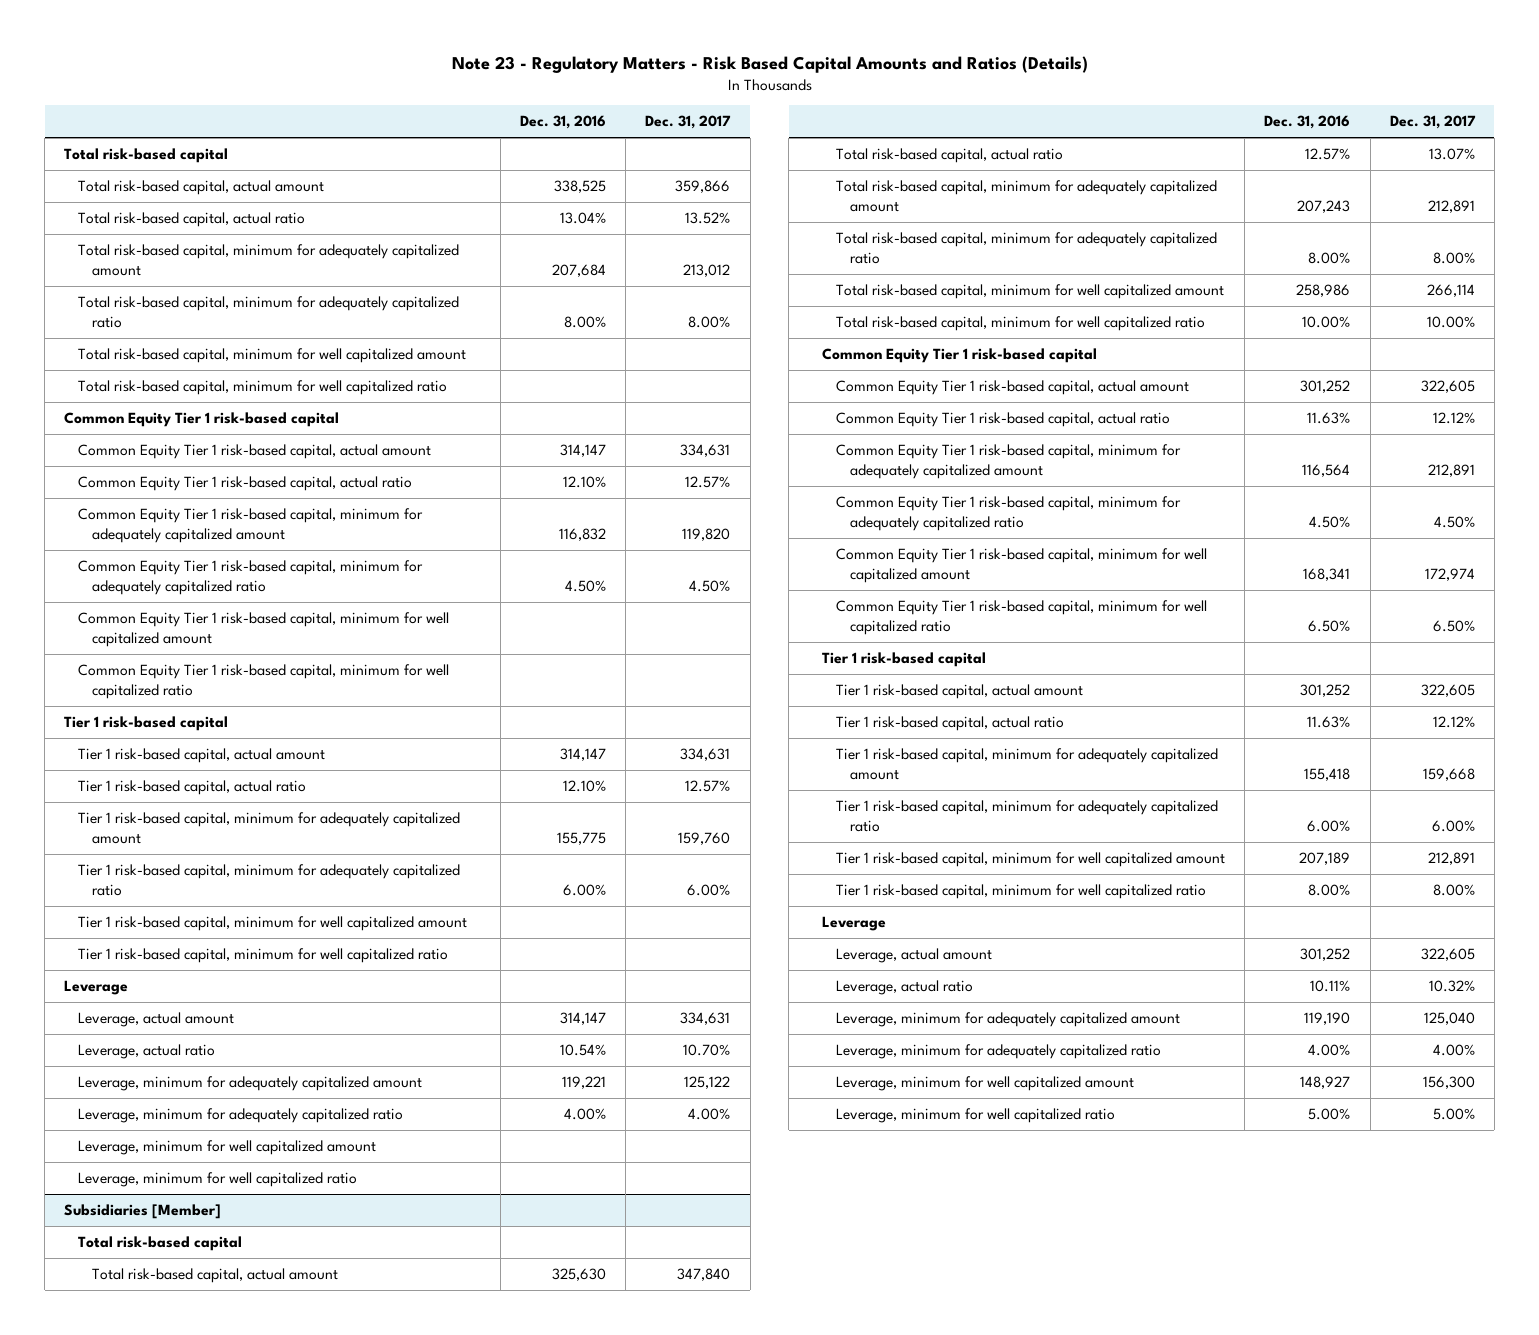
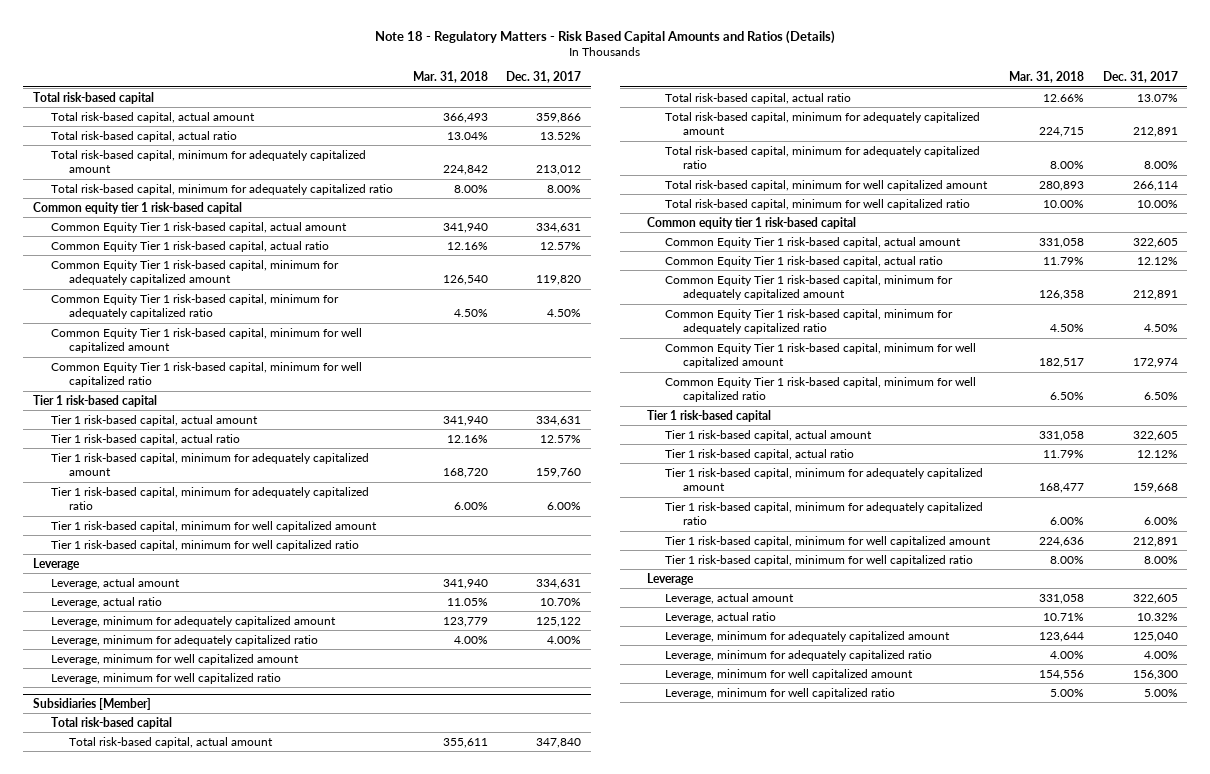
[451,55,1088,73] Note 23 - Regulatory Matters - Risk Based Capital Amounts and Ratios (Details) -> [375,29,836,44] Note 18 - Regulatory Matters - Risk Based Capital Amounts and Ratios (Details)
[520,115,607,130] Dec. 31, 2016 -> none
none -> [412,71,488,84] Mar. 31, 2018
[77,348,466,364] Total risk-based capital, minimum for well capitalized amount -> none
[77,380,447,396] Total risk-based capital, minimum for well capitalized ratio -> none
[64,412,340,428] Common Equity Tier 1 risk-based capital -> [32,201,242,214] Common equity tier 1 risk-based capital
[822,348,1098,364] Common Equity Tier 1 risk-based capital -> [647,216,857,229] Common equity tier 1 risk-based capital

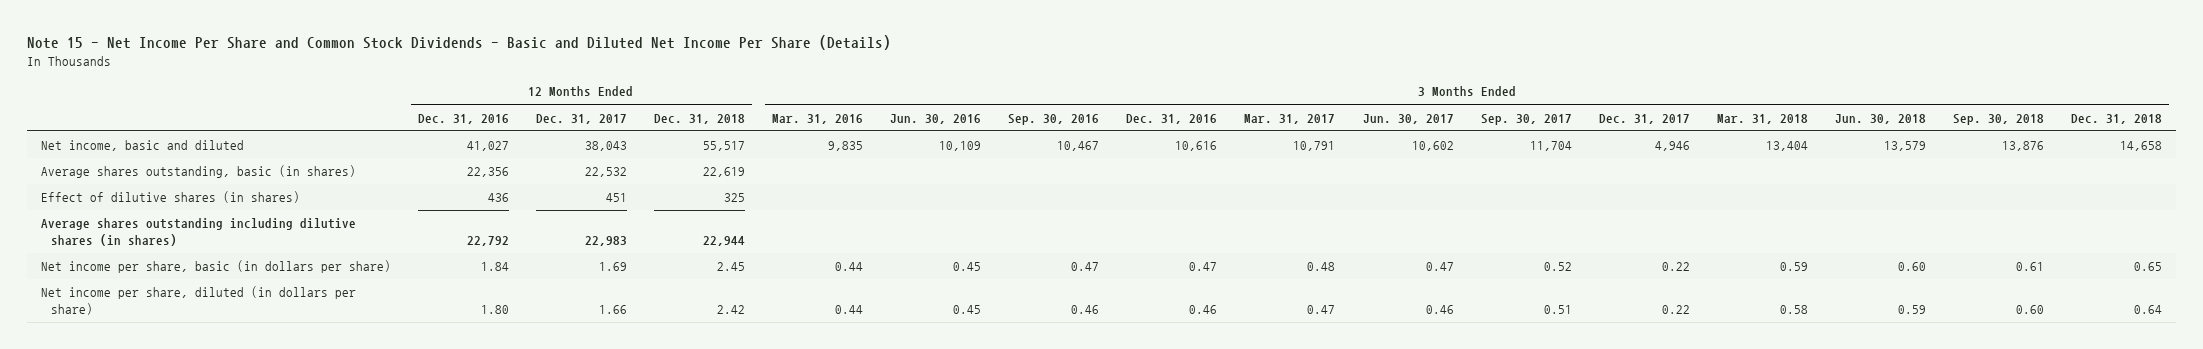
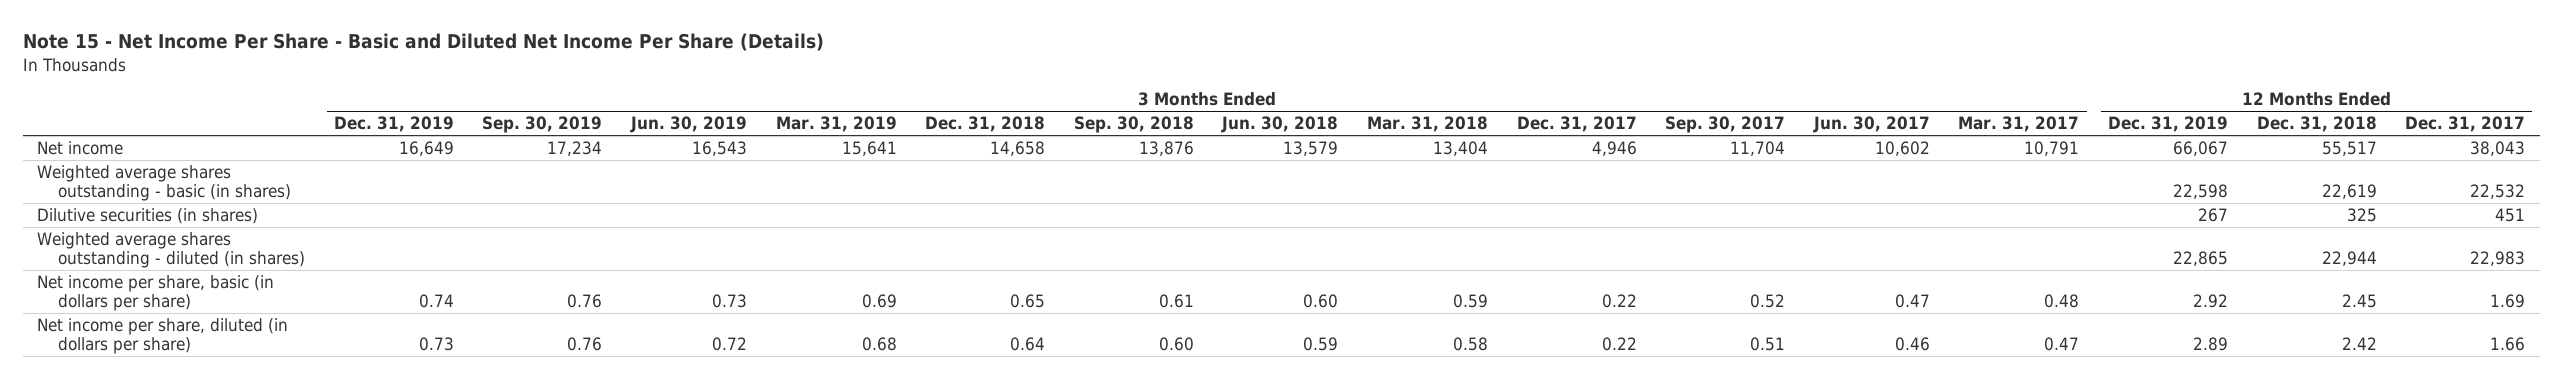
[27,35,892,51] Note 15 - Net Income Per Share and Common Stock Dividends - Basic and Diluted Net Income Per Share (Details) -> [22,33,824,52] Note 15 - Net Income Per Share - Basic and Diluted Net Income Per Share (Details)
[417,113,509,124] Dec. 31, 2016 -> none
[772,113,864,124] Mar. 31, 2016 -> none
[890,113,982,124] Jun. 30, 2016 -> none
[1008,113,1100,125] Sep. 30, 2016 -> none
[1126,113,1218,124] Dec. 31, 2016 -> none
none -> [333,116,454,133] Dec. 31, 2019
none -> [482,116,603,134] Sep. 30, 2019
none -> [630,116,748,134] Jun. 30, 2019
none -> [775,116,897,133] Mar. 31, 2019
none -> [2108,116,2229,133] Dec. 31, 2019
[40,140,244,152] Net income, basic and diluted -> [37,141,124,156] Net income
[40,165,356,179] Average shares outstanding, basic (in shares) -> [37,165,292,202] Weighted average shares outstanding - basic (in shares)
[40,191,300,204] Effect of dilutive shares (in shares) -> [37,208,259,225] Dilutive securities (in shares)
[40,218,356,246] Average shares outstanding including dilutive shares (in shares) -> [37,232,306,269] Weighted average shares outstanding - diluted (in shares)

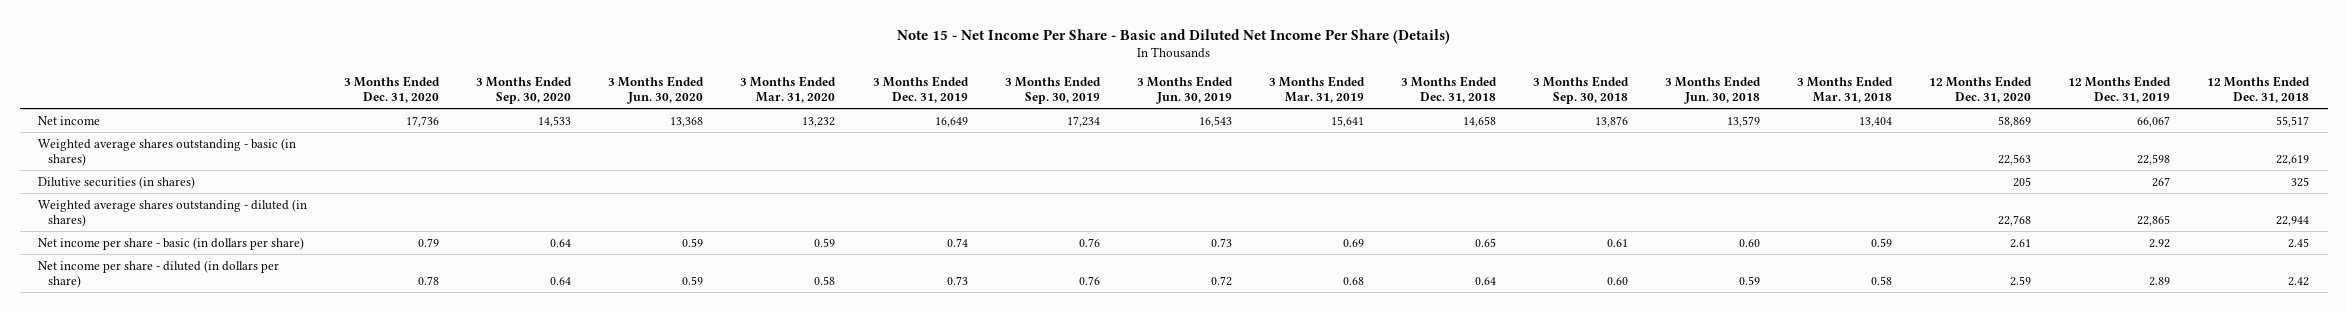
[1516,116,1637,133] Dec. 31, 2017 -> none
[1665,116,1786,134] Sep. 30, 2017 -> none
[1812,116,1930,134] Jun. 30, 2017 -> none
[1958,116,2080,133] Mar. 31, 2017 -> none
[2405,116,2526,133] Dec. 31, 2017 -> none
none -> [344,75,441,103] 3 Months Ended Dec. 31, 2020
none -> [476,75,573,104] 3 Months Ended Sep. 30, 2020
none -> [608,75,705,104] 3 Months Ended Jun. 30, 2020
none -> [740,75,837,103] 3 Months Ended Mar. 31, 2020
none -> [1929,75,2033,103] 12 Months Ended Dec. 31, 2020
[37,275,275,312] Net income per share, basic (in dollars per share) -> [38,236,305,250] Net income per share - basic (in dollars per share)
[37,318,289,355] Net income per share, diluted (in dollars per share) -> [38,259,280,288] Net income per share - diluted (in dollars per share)

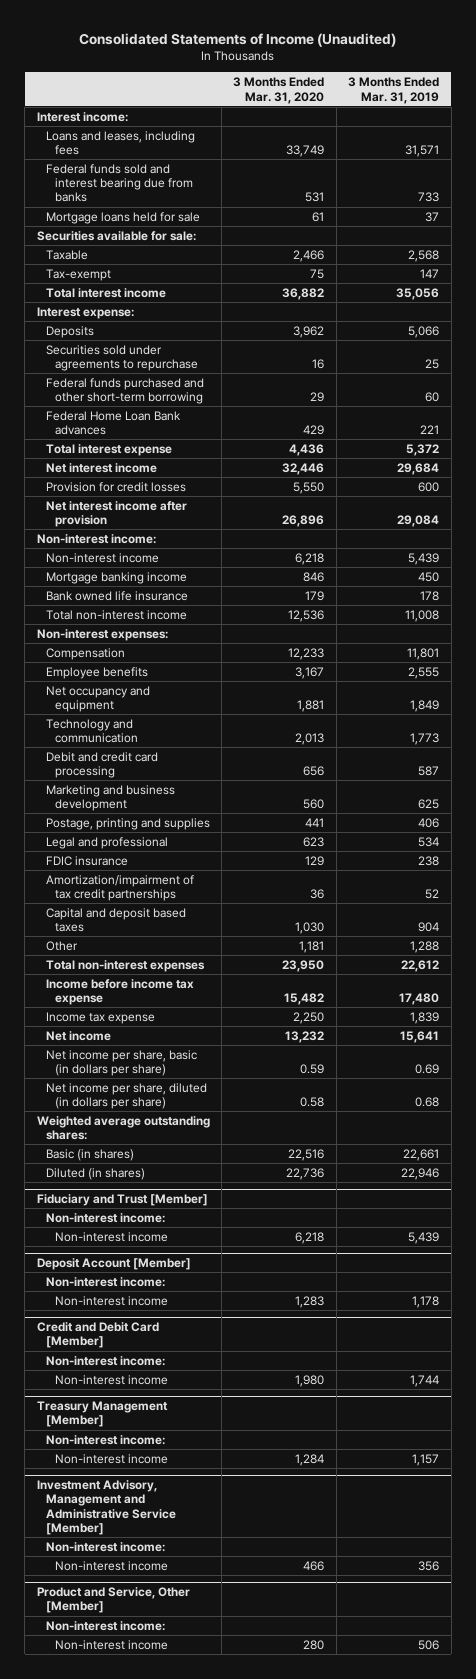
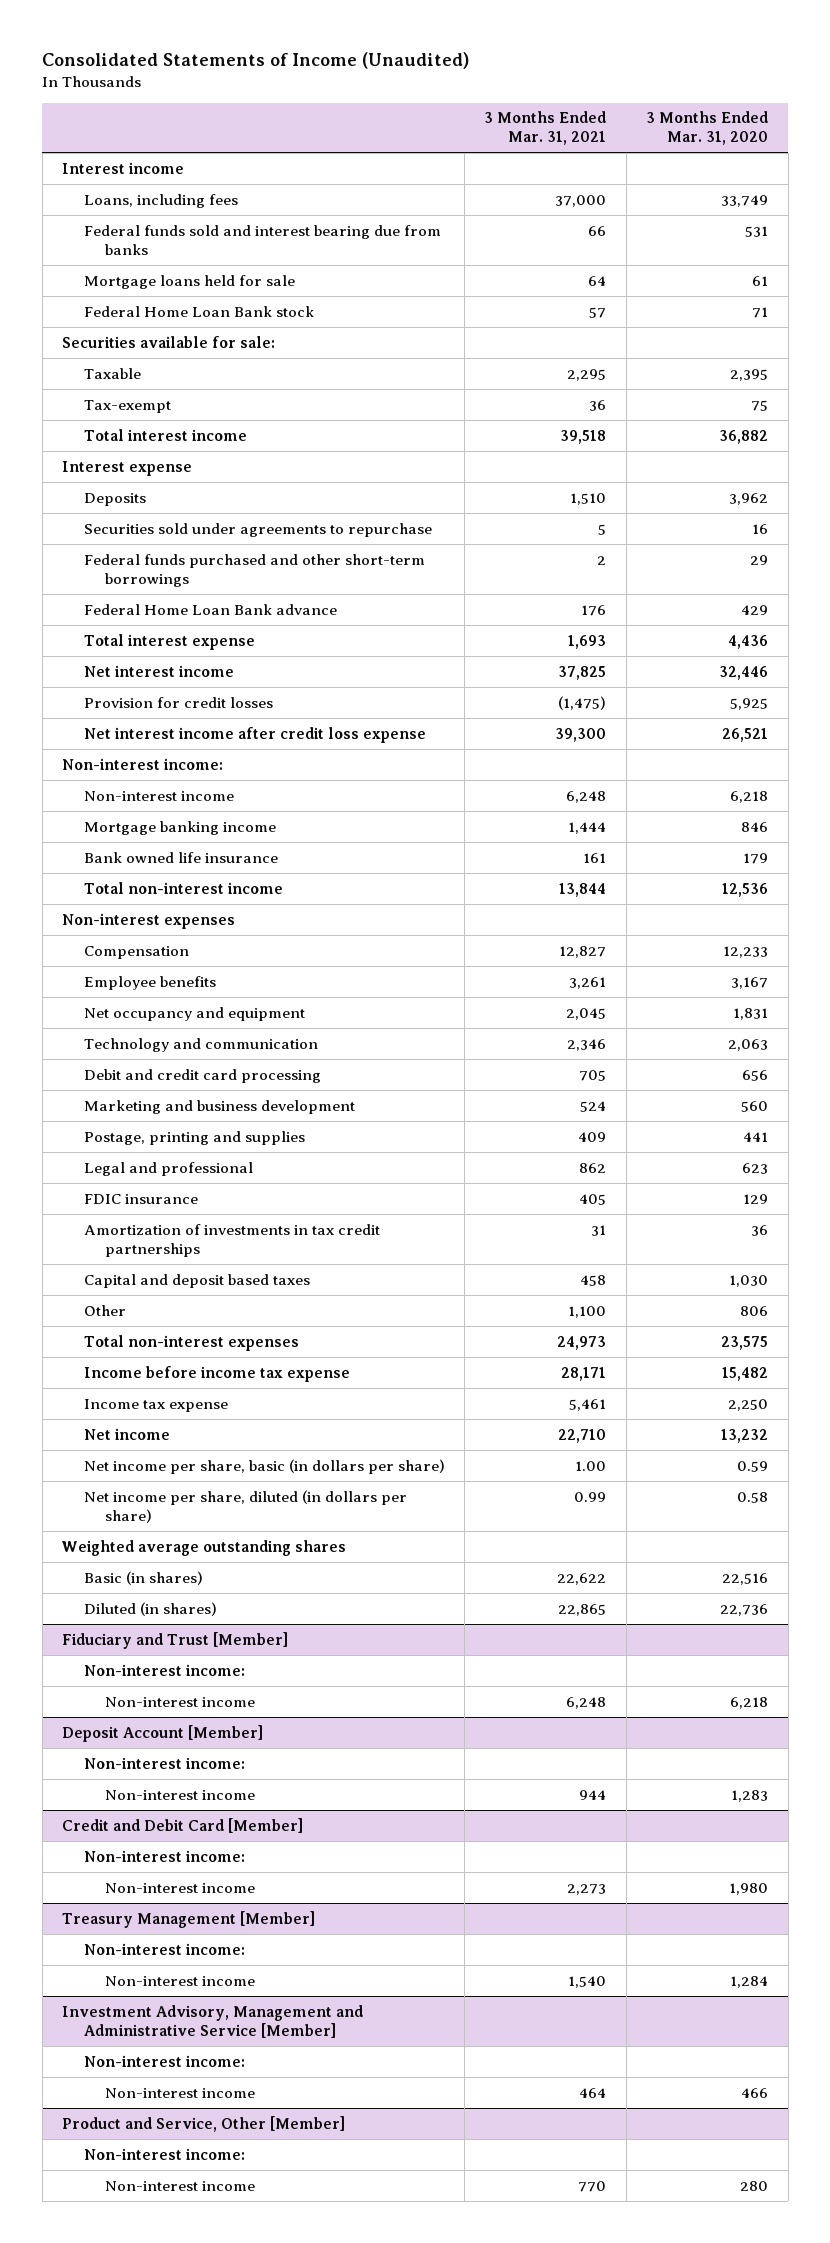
[348,77,440,104] 3 Months Ended Mar. 31, 2019 -> none
none -> [484,111,607,146] 3 Months Ended Mar. 31, 2021
[36,111,128,122] Interest income: -> [62,161,185,174] Interest income
[45,130,195,156] Loans and leases, including fees -> [83,193,238,208] Loans, including fees
none -> [83,305,314,317] Federal Home Loan Bank stock
[293,249,325,262] 2,466 -> [730,368,769,381] 2,395
[36,306,134,319] Interest expense: -> [62,460,193,476] Interest expense
[45,377,204,405] Federal funds purchased and other short-term borrowing -> [83,553,425,587] Federal funds purchased and other short-term borrowings
[45,410,181,436] Federal Home Loan Bank advances -> [83,603,337,615] Federal Home Loan Bank advance
[293,481,325,494] 5,550 -> [730,697,769,710] 5,925
[45,500,187,528] Net interest income after provision -> [83,726,426,743] Net interest income after credit loss expense
[282,515,325,528] 26,896 -> [722,727,769,742] 26,521
[36,628,168,641] Non-interest expenses: -> [62,912,236,929] Non-interest expenses
[297,700,325,713] 1,881 -> [733,1007,769,1020] 1,831
[295,733,325,746] 2,013 -> [728,1038,769,1051] 2,063
[45,874,194,902] Amortization/impairment of tax credit partnerships -> [83,1223,380,1257] Amortization of investments in tax credit partnerships
[299,940,325,953] 1,181 -> [740,1305,769,1316] 806
[282,959,325,972] 23,950 -> [721,1335,769,1350] 23,575
[36,1115,210,1141] Weighted average outstanding shares: -> [62,1539,347,1556] Weighted average outstanding shares

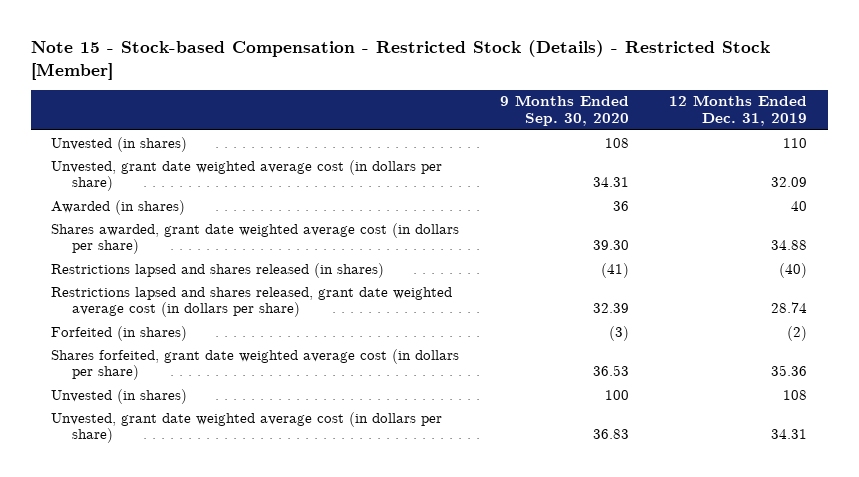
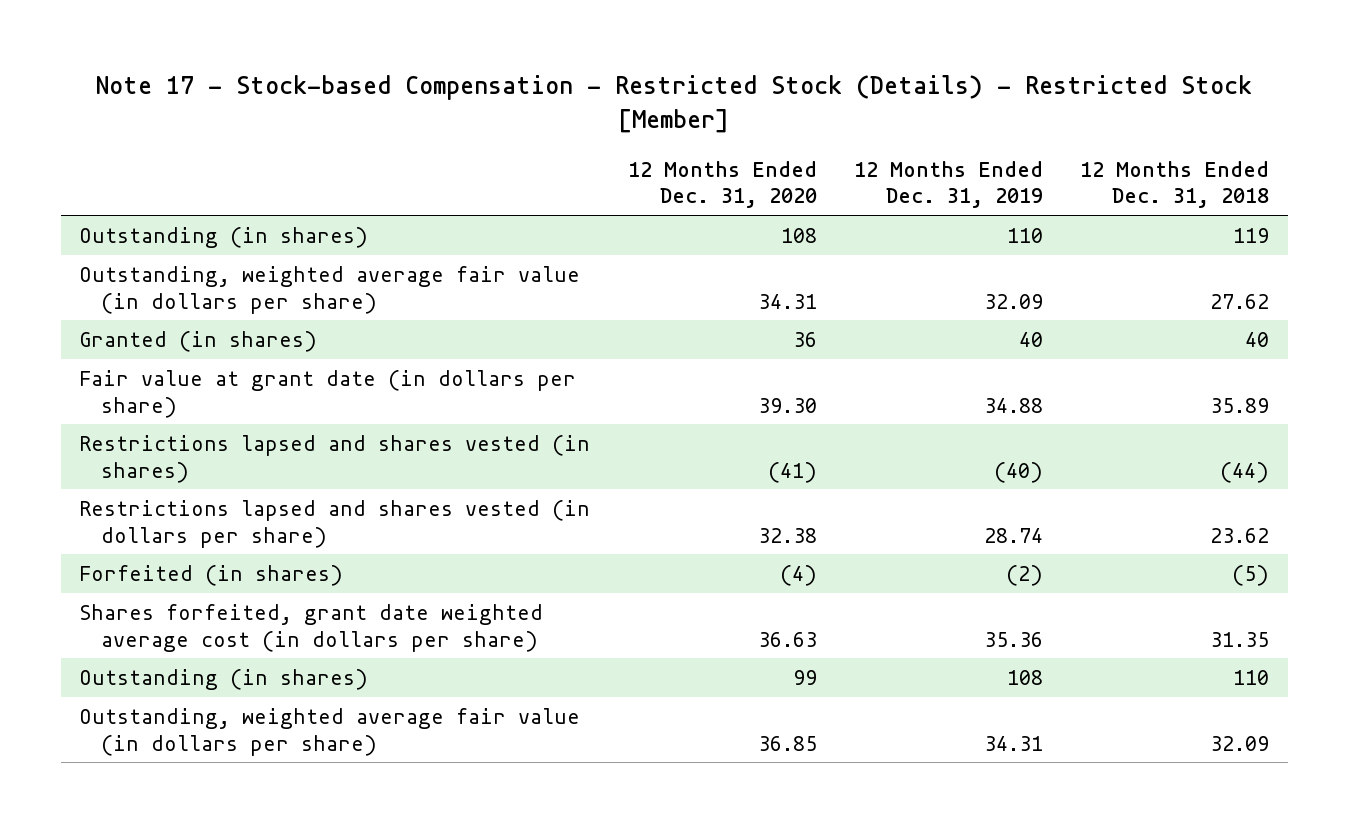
[31,40,771,80] Note 15 - Stock-based Compensation - Restricted Stock (Details) - Restricted Stock [Member] -> [96,75,1253,134] Note 17 - Stock-based Compensation - Restricted Stock (Details) - Restricted Stock [Member]
[499,95,629,126] 9 Months Ended Sep. 30, 2020 -> none
none -> [627,160,817,209] 12 Months Ended Dec. 31, 2020
none -> [1080,160,1270,209] 12 Months Ended Dec. 31, 2018
[51,136,188,152] Unvested (in shares) -> [79,226,369,248] Outstanding (in shares)
[51,159,443,192] Unvested, grant date weighted average cost (in dollars per share) -> [79,265,581,314] Outstanding, weighted average fair value (in dollars per share)
[51,199,186,215] Awarded (in shares) -> [79,330,318,352] Granted (in shares)
[51,222,460,255] Shares awarded, grant date weighted average cost (in dollars per share) -> [79,369,577,418] Fair value at grant date (in dollars per share)
[51,262,385,278] Restrictions lapsed and shares released (in shares) -> [79,434,591,483] Restrictions lapsed and shares vested (in shares)
[51,286,453,318] Restrictions lapsed and shares released, grant date weighted average cost (in dollars per share) -> [79,499,591,548] Restrictions lapsed and shares vested (in dollars per share)
[51,388,188,404] Unvested (in shares) -> [79,668,369,690] Outstanding (in shares)
[51,411,443,444] Unvested, grant date weighted average cost (in dollars per share) -> [79,707,581,756] Outstanding, weighted average fair value (in dollars per share)

